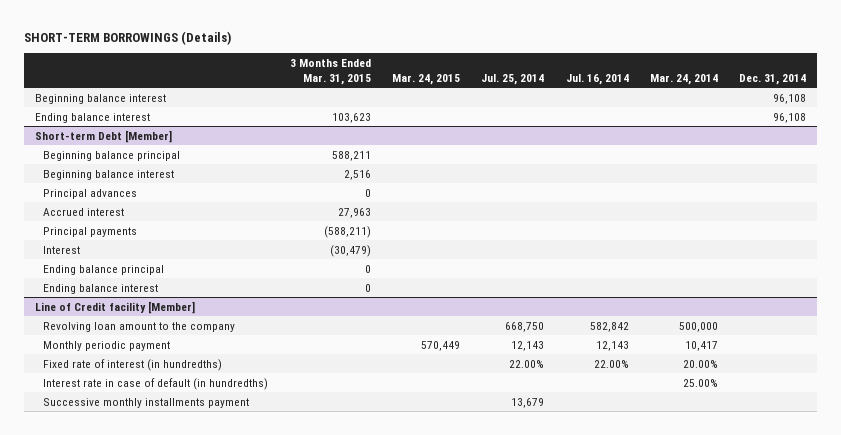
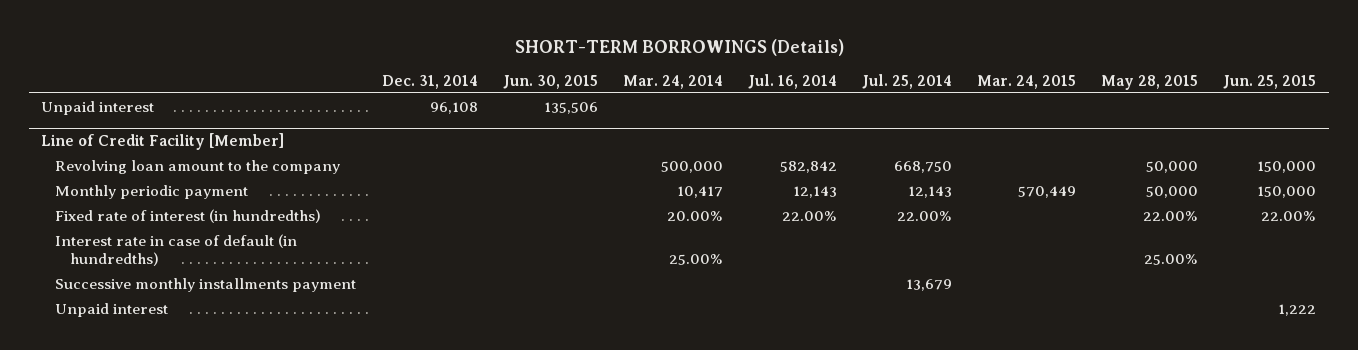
[289,58,371,85] 3 Months Ended Mar. 31, 2015 -> none
none -> [502,74,598,89] Jun. 30, 2015
none -> [1101,74,1199,90] May 28, 2015
none -> [1223,74,1317,89] Jun. 25, 2015
[35,112,151,123] Ending balance interest -> none
[35,129,173,143] Short-term Debt [Member] -> none
[43,150,181,161] Beginning balance principal -> none
[43,169,175,180] Beginning balance interest -> none
[43,188,138,199] Principal advances -> none
[43,207,125,216] Accrued interest -> none
[43,226,138,237] Principal payments -> none
[43,245,81,254] Interest -> none
[43,264,165,275] Ending balance principal -> none
[43,283,159,294] Ending balance interest -> none
[35,93,167,104] Beginning balance interest -> [41,100,155,115] Unpaid interest
[35,300,196,314] Line of Credit facility [Member] -> [41,132,285,150] Line of Credit Facility [Member]
none -> [55,302,169,317] Unpaid interest

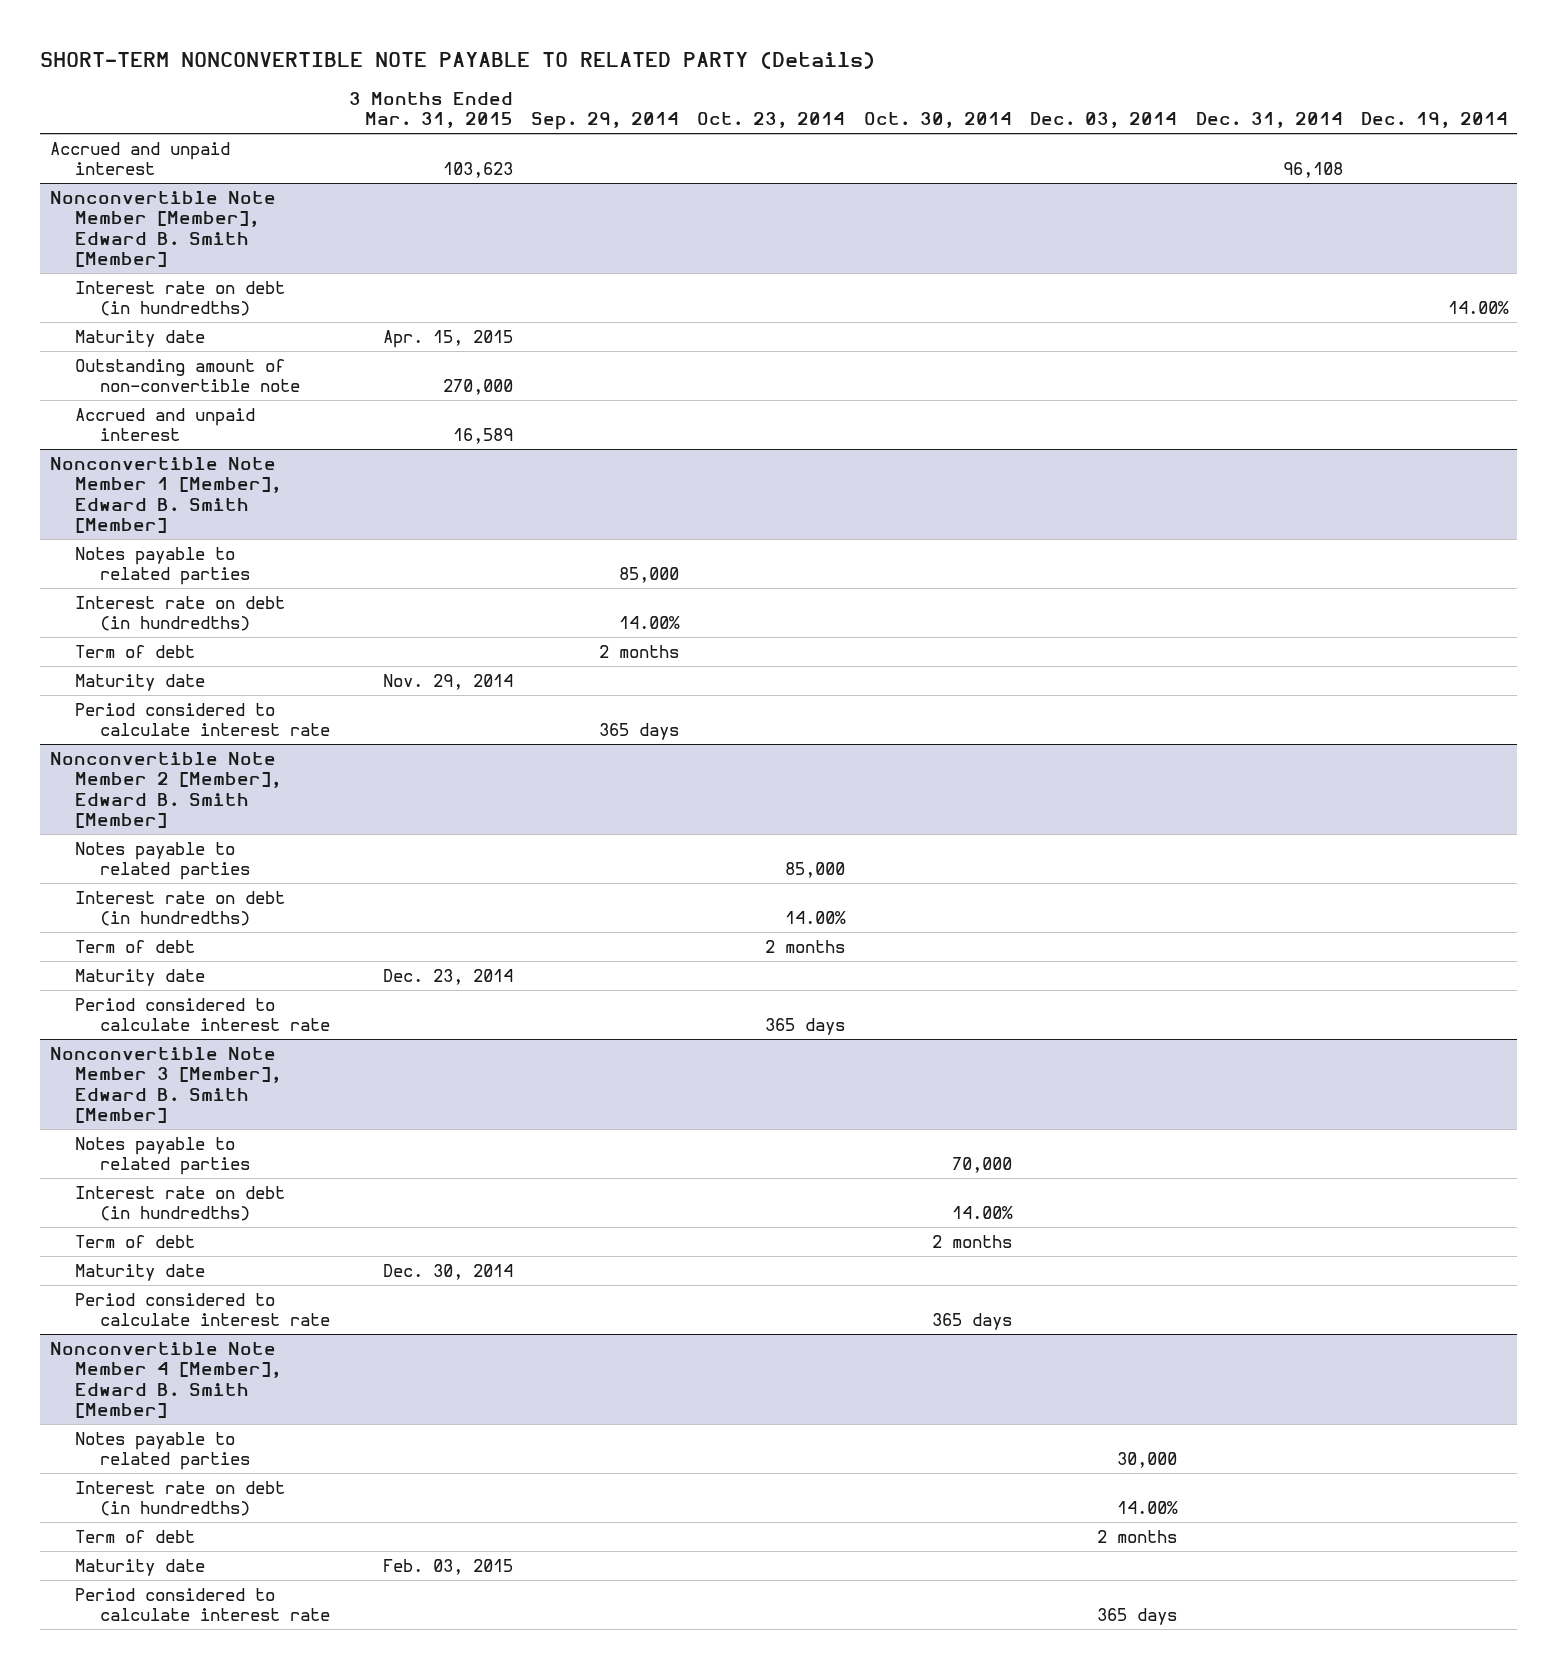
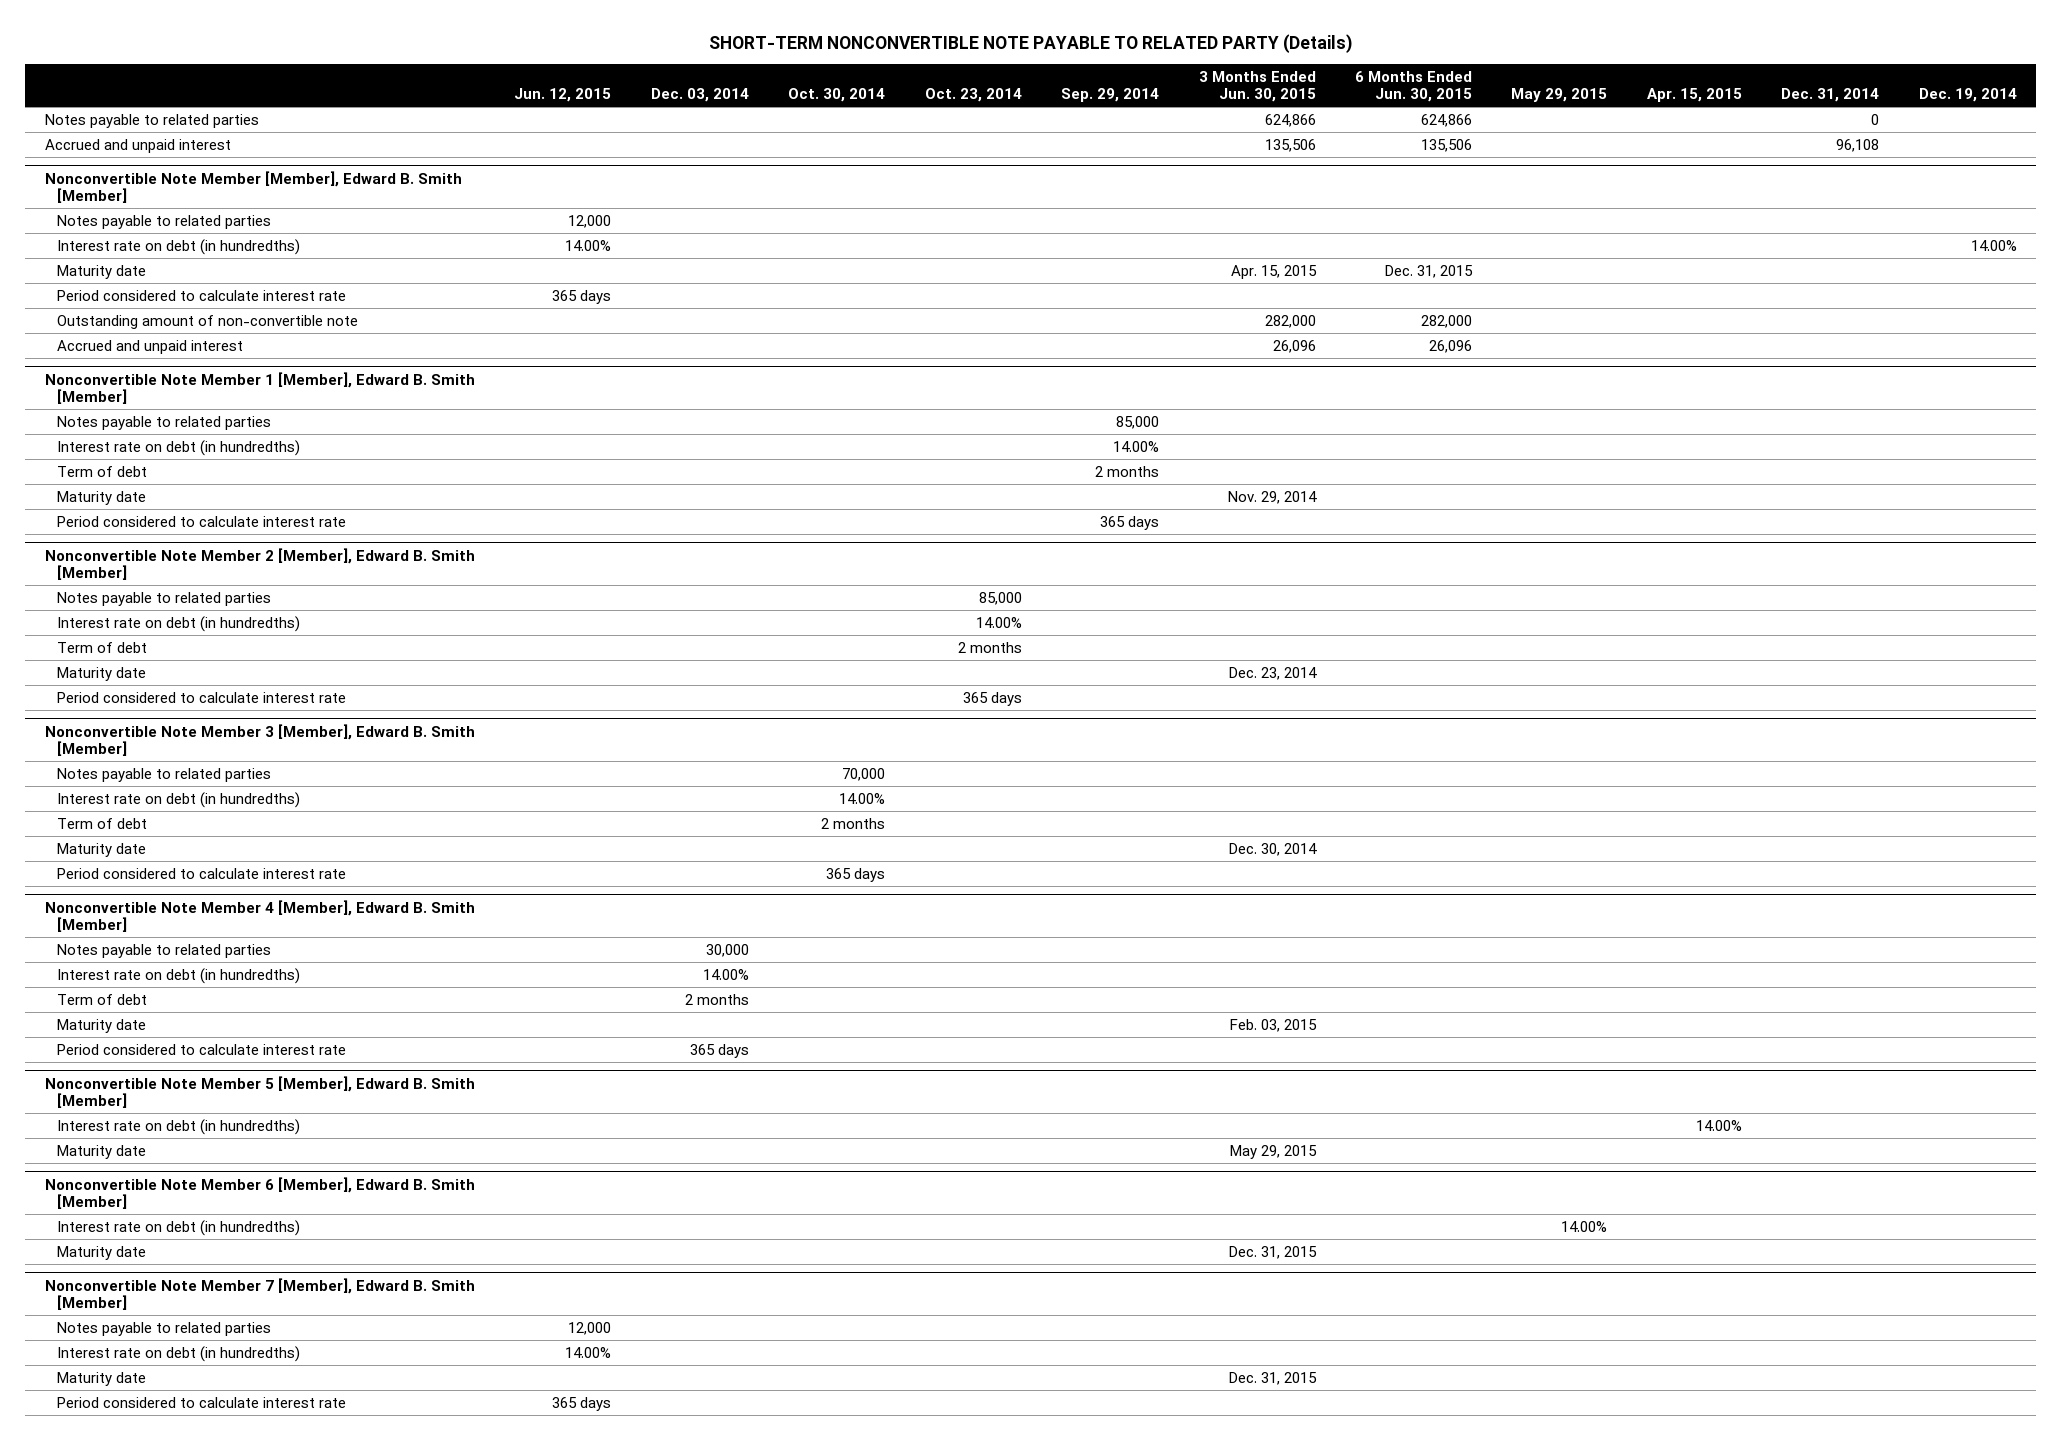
[348,91,513,129] 3 Months Ended Mar. 31, 2015 -> none
none -> [514,88,612,103] Jun. 12, 2015
none -> [1198,70,1316,103] 3 Months Ended Jun. 30, 2015
none -> [1355,70,1473,103] 6 Months Ended Jun. 30, 2015
none -> [1511,88,1608,103] May 29, 2015
none -> [1646,88,1742,103] Apr. 15, 2015
none -> [45,113,260,128] Notes payable to related parties
none -> [56,214,271,229] Notes payable to related parties
none -> [56,289,346,301] Period considered to calculate interest rate
none -> [45,1075,476,1109] Nonconvertible Note Member 5 [Member], Edward B. Smith [Member]
none -> [56,1118,300,1135] Interest rate on debt (in hundredths)
none -> [56,1144,146,1159] Maturity date
none -> [45,1176,476,1210] Nonconvertible Note Member 6 [Member], Edward B. Smith [Member]
none -> [56,1219,300,1236] Interest rate on debt (in hundredths)
none -> [56,1245,146,1260] Maturity date
none -> [45,1277,476,1311] Nonconvertible Note Member 7 [Member], Edward B. Smith [Member]
none -> [56,1321,271,1336] Notes payable to related parties
none -> [56,1345,300,1362] Interest rate on debt (in hundredths)
none -> [56,1371,146,1386] Maturity date
none -> [56,1396,346,1408] Period considered to calculate interest rate

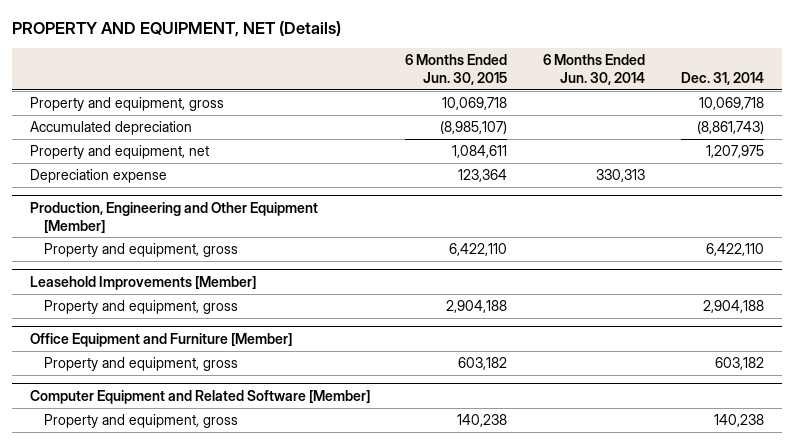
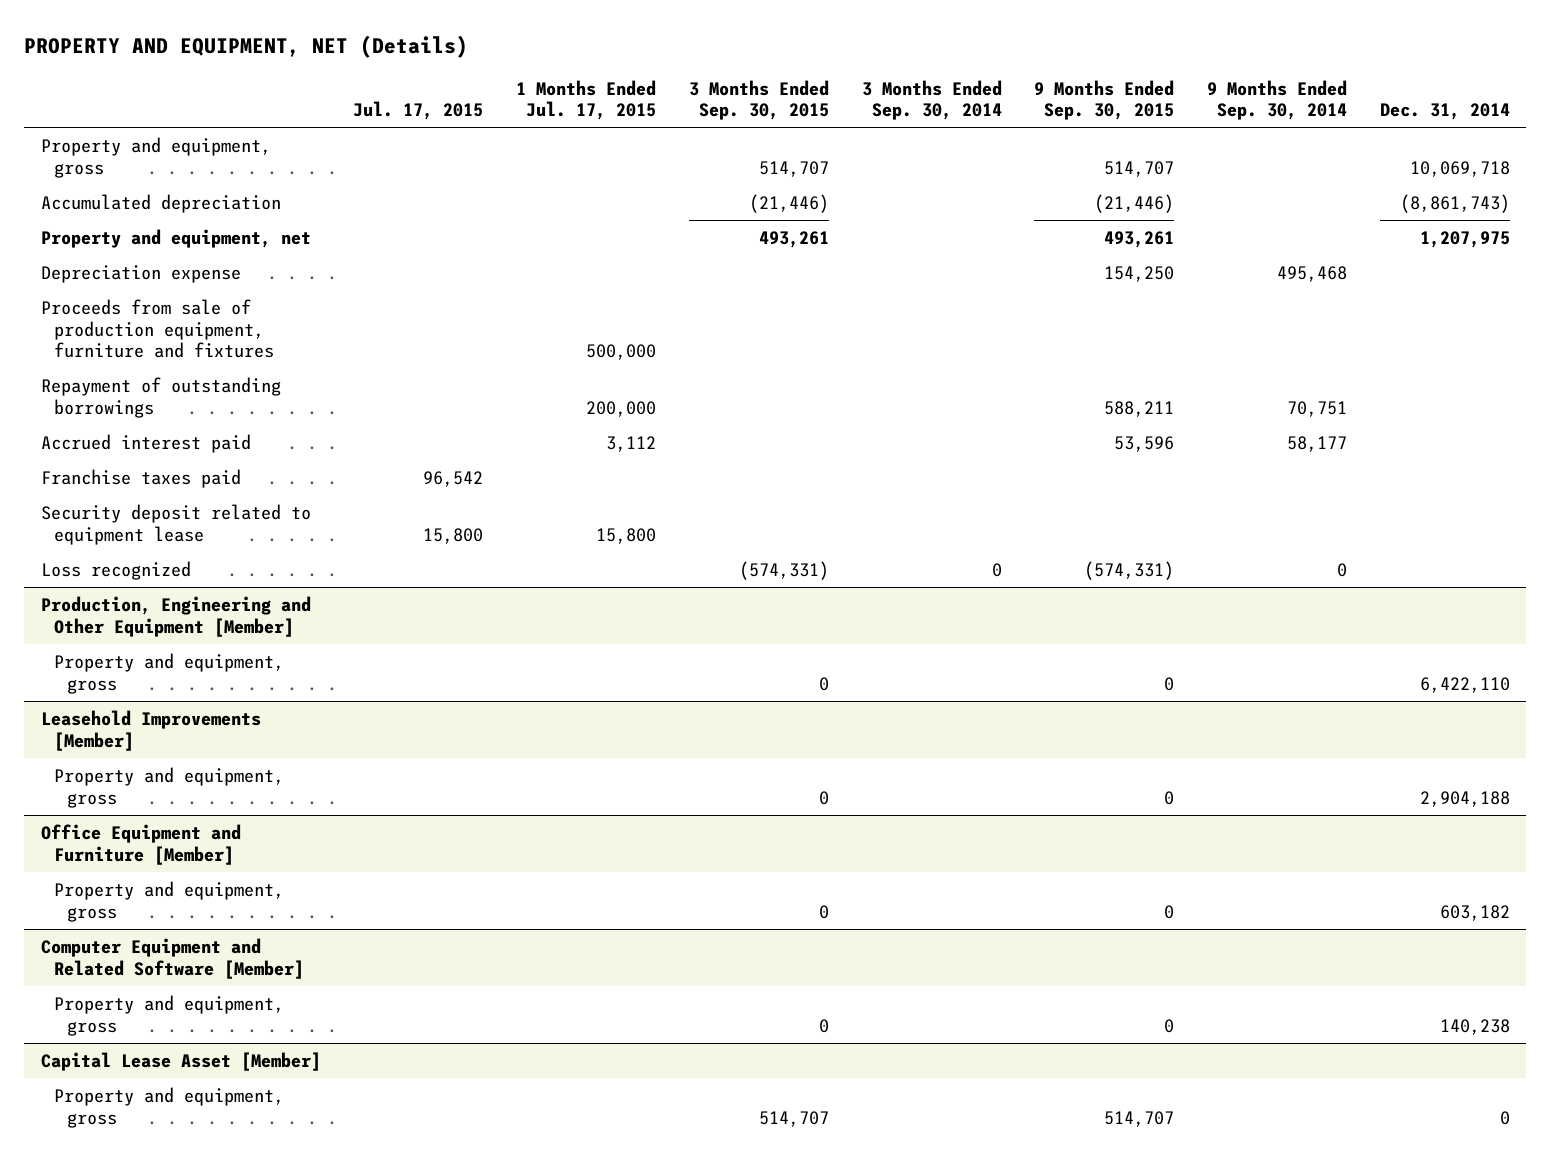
[405,54,508,85] 6 Months Ended Jun. 30, 2015 -> none
[543,54,646,85] 6 Months Ended Jun. 30, 2014 -> none
none -> [353,101,484,121] Jul. 17, 2015
none -> [516,79,657,121] 1 Months Ended Jul. 17, 2015
none -> [688,79,829,121] 3 Months Ended Sep. 30, 2015
none -> [861,79,1002,121] 3 Months Ended Sep. 30, 2014
none -> [1034,79,1175,121] 9 Months Ended Sep. 30, 2015
none -> [1207,79,1348,121] 9 Months Ended Sep. 30, 2014
none -> [40,298,274,359] Proceeds from sale of production equipment, furniture and fixtures
none -> [40,376,281,418] Repayment of outstanding borrowings
none -> [40,433,251,453] Accrued interest paid
none -> [40,468,241,488] Franchise taxes paid
none -> [40,503,311,545] Security deposit related to equipment lease
none -> [40,560,191,580] Loss recognized
none -> [40,1051,321,1071] Capital Lease Asset [Member]
none -> [53,1086,284,1128] Property and equipment, gross

